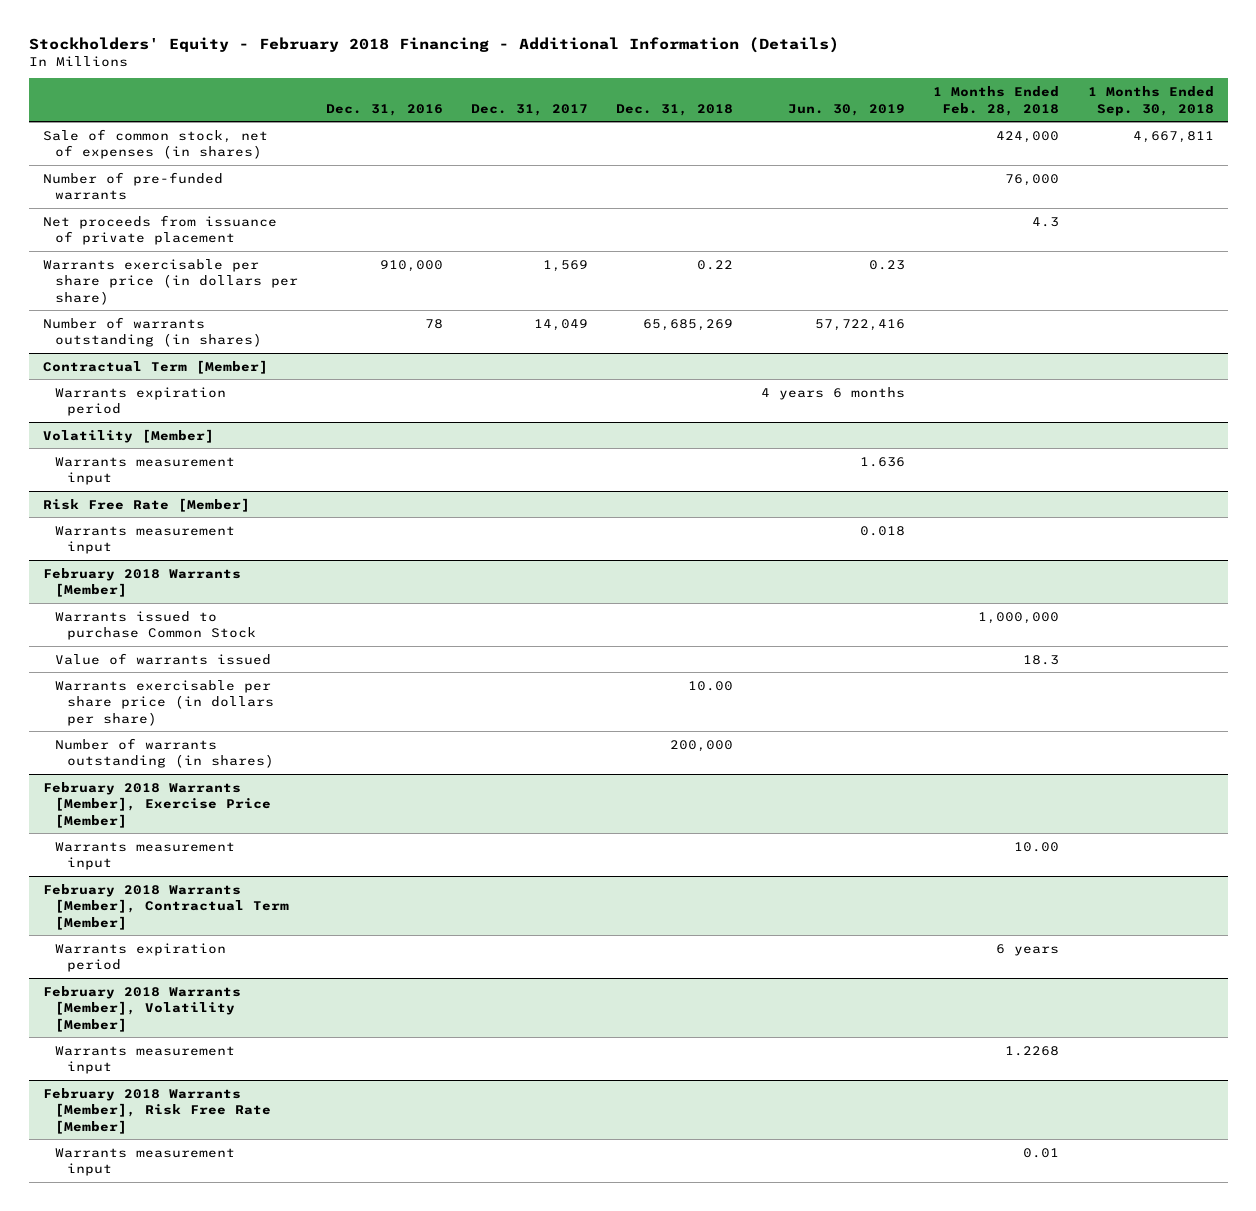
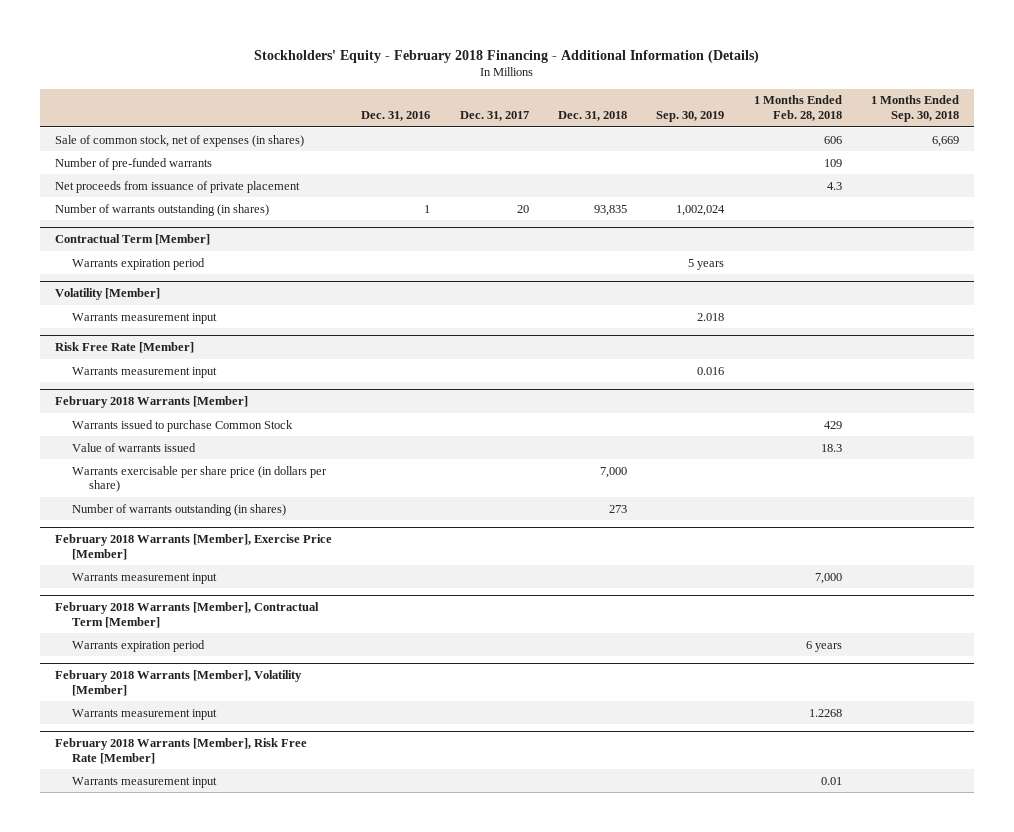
[788,103,906,116] Jun. 30, 2019 -> none
none -> [656,111,725,123] Sep. 30, 2019
[996,130,1060,143] 424,000 -> [823,135,842,144] 606
[1132,130,1214,143] 4,667,811 -> [931,135,959,147] 6,669
[1005,173,1060,186] 76,000 -> [823,158,842,167] 109
[42,258,299,305] Warrants exercisable per share price (in dollars per share) -> none
[425,318,444,329] 78 -> [424,204,431,213] 1
[534,318,589,331] 14,049 -> [516,204,529,213] 20
[643,318,734,331] 65,685,269 -> [593,204,627,216] 93,835
[978,611,1060,624] 1,000,000 -> [823,420,842,429] 429
[688,680,734,691] 10.00 -> [599,466,627,478] 7,000
[670,739,734,752] 200,000 -> [608,504,627,513] 273
[1014,841,1060,852] 10.00 -> [814,572,842,584] 7,000

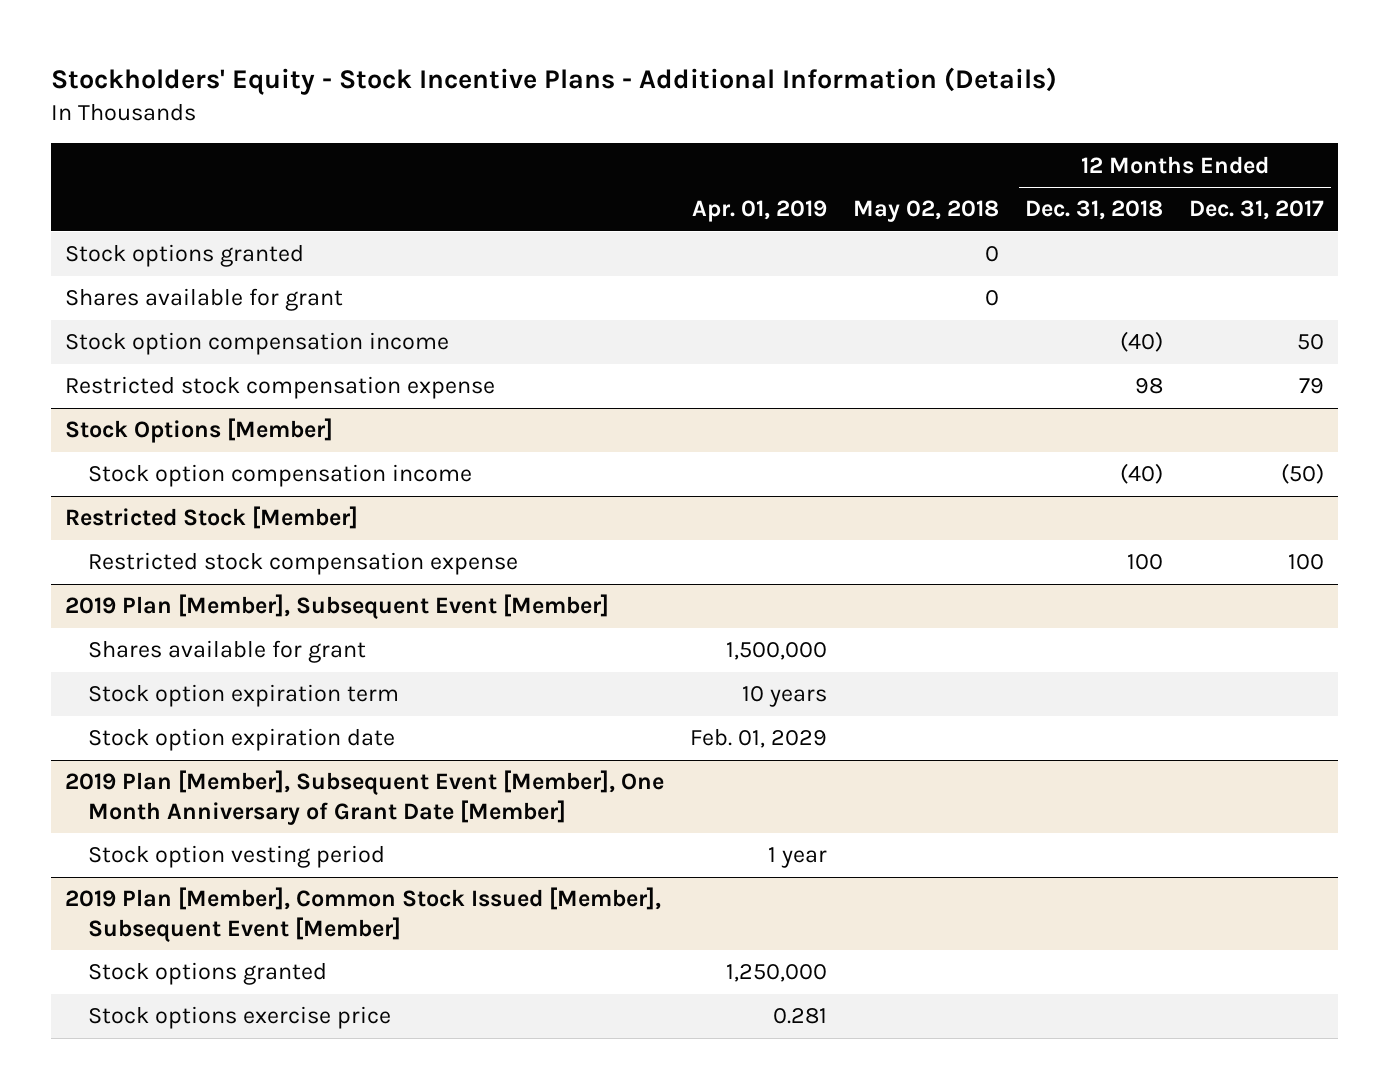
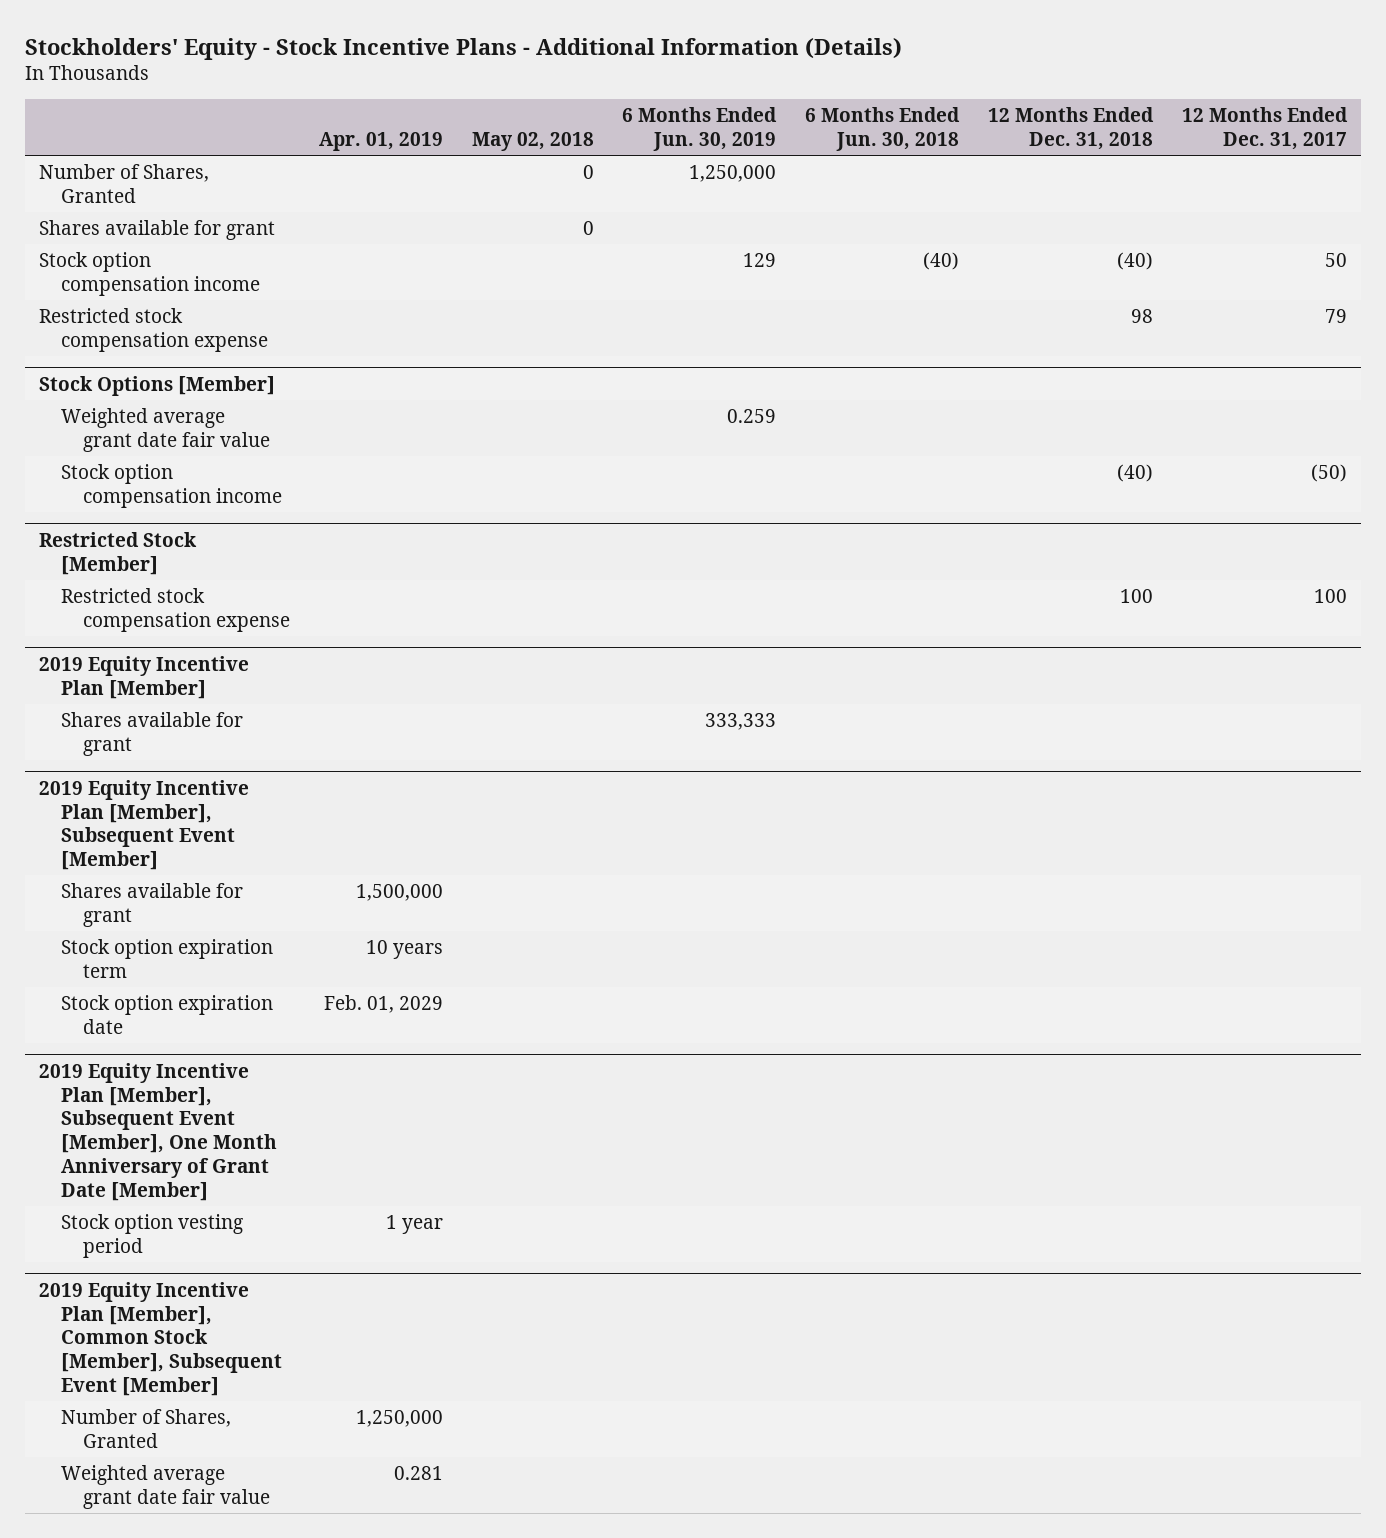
none -> [622,107,778,152] 6 Months Ended Jun. 30, 2019
none -> [805,107,961,152] 6 Months Ended Jun. 30, 2018
[64,244,304,268] Stock options granted -> [39,163,210,203] Number of Shares, Granted
none -> [61,407,271,452] Weighted average grant date fair value
none -> [39,655,250,699] 2019 Equity Incentive Plan [Member]
none -> [61,711,244,756] Shares available for grant
[64,594,609,620] 2019 Plan [Member], Subsequent Event [Member] -> [39,779,250,871] 2019 Equity Incentive Plan [Member], Subsequent Event [Member]
[64,770,664,825] 2019 Plan [Member], Subsequent Event [Member], One Month Anniversary of Grant Date [Member] -> [39,1062,278,1201] 2019 Equity Incentive Plan [Member], Subsequent Event [Member], One Month Anniversary of Grant Date [Member]
[64,887,661,942] 2019 Plan [Member], Common Stock Issued [Member], Subsequent Event [Member] -> [39,1281,283,1396] 2019 Equity Incentive Plan [Member], Common Stock [Member], Subsequent Event [Member]
[87,962,327,986] Stock options granted -> [61,1408,232,1448] Number of Shares, Granted
[87,1006,391,1030] Stock options exercise price -> [61,1464,271,1509] Weighted average grant date fair value

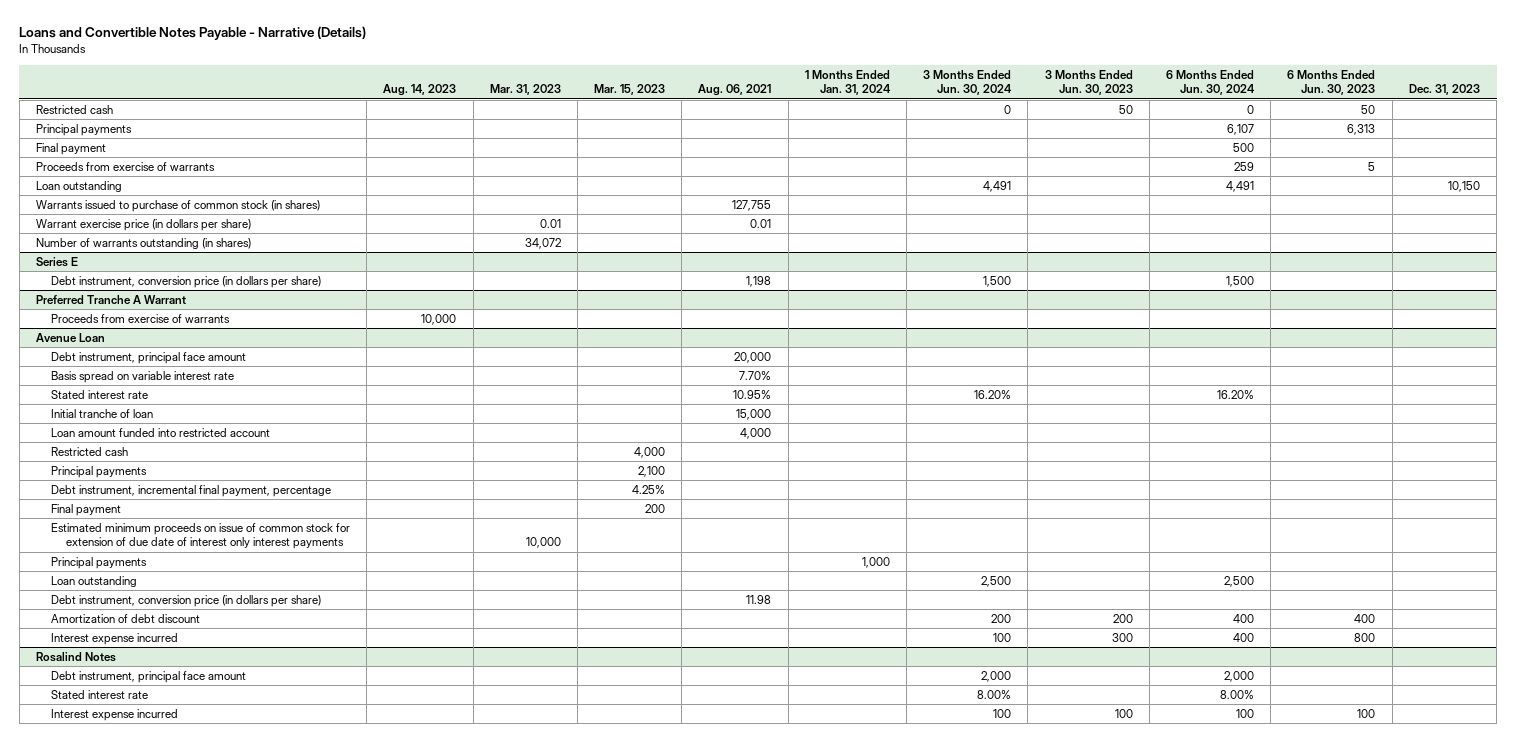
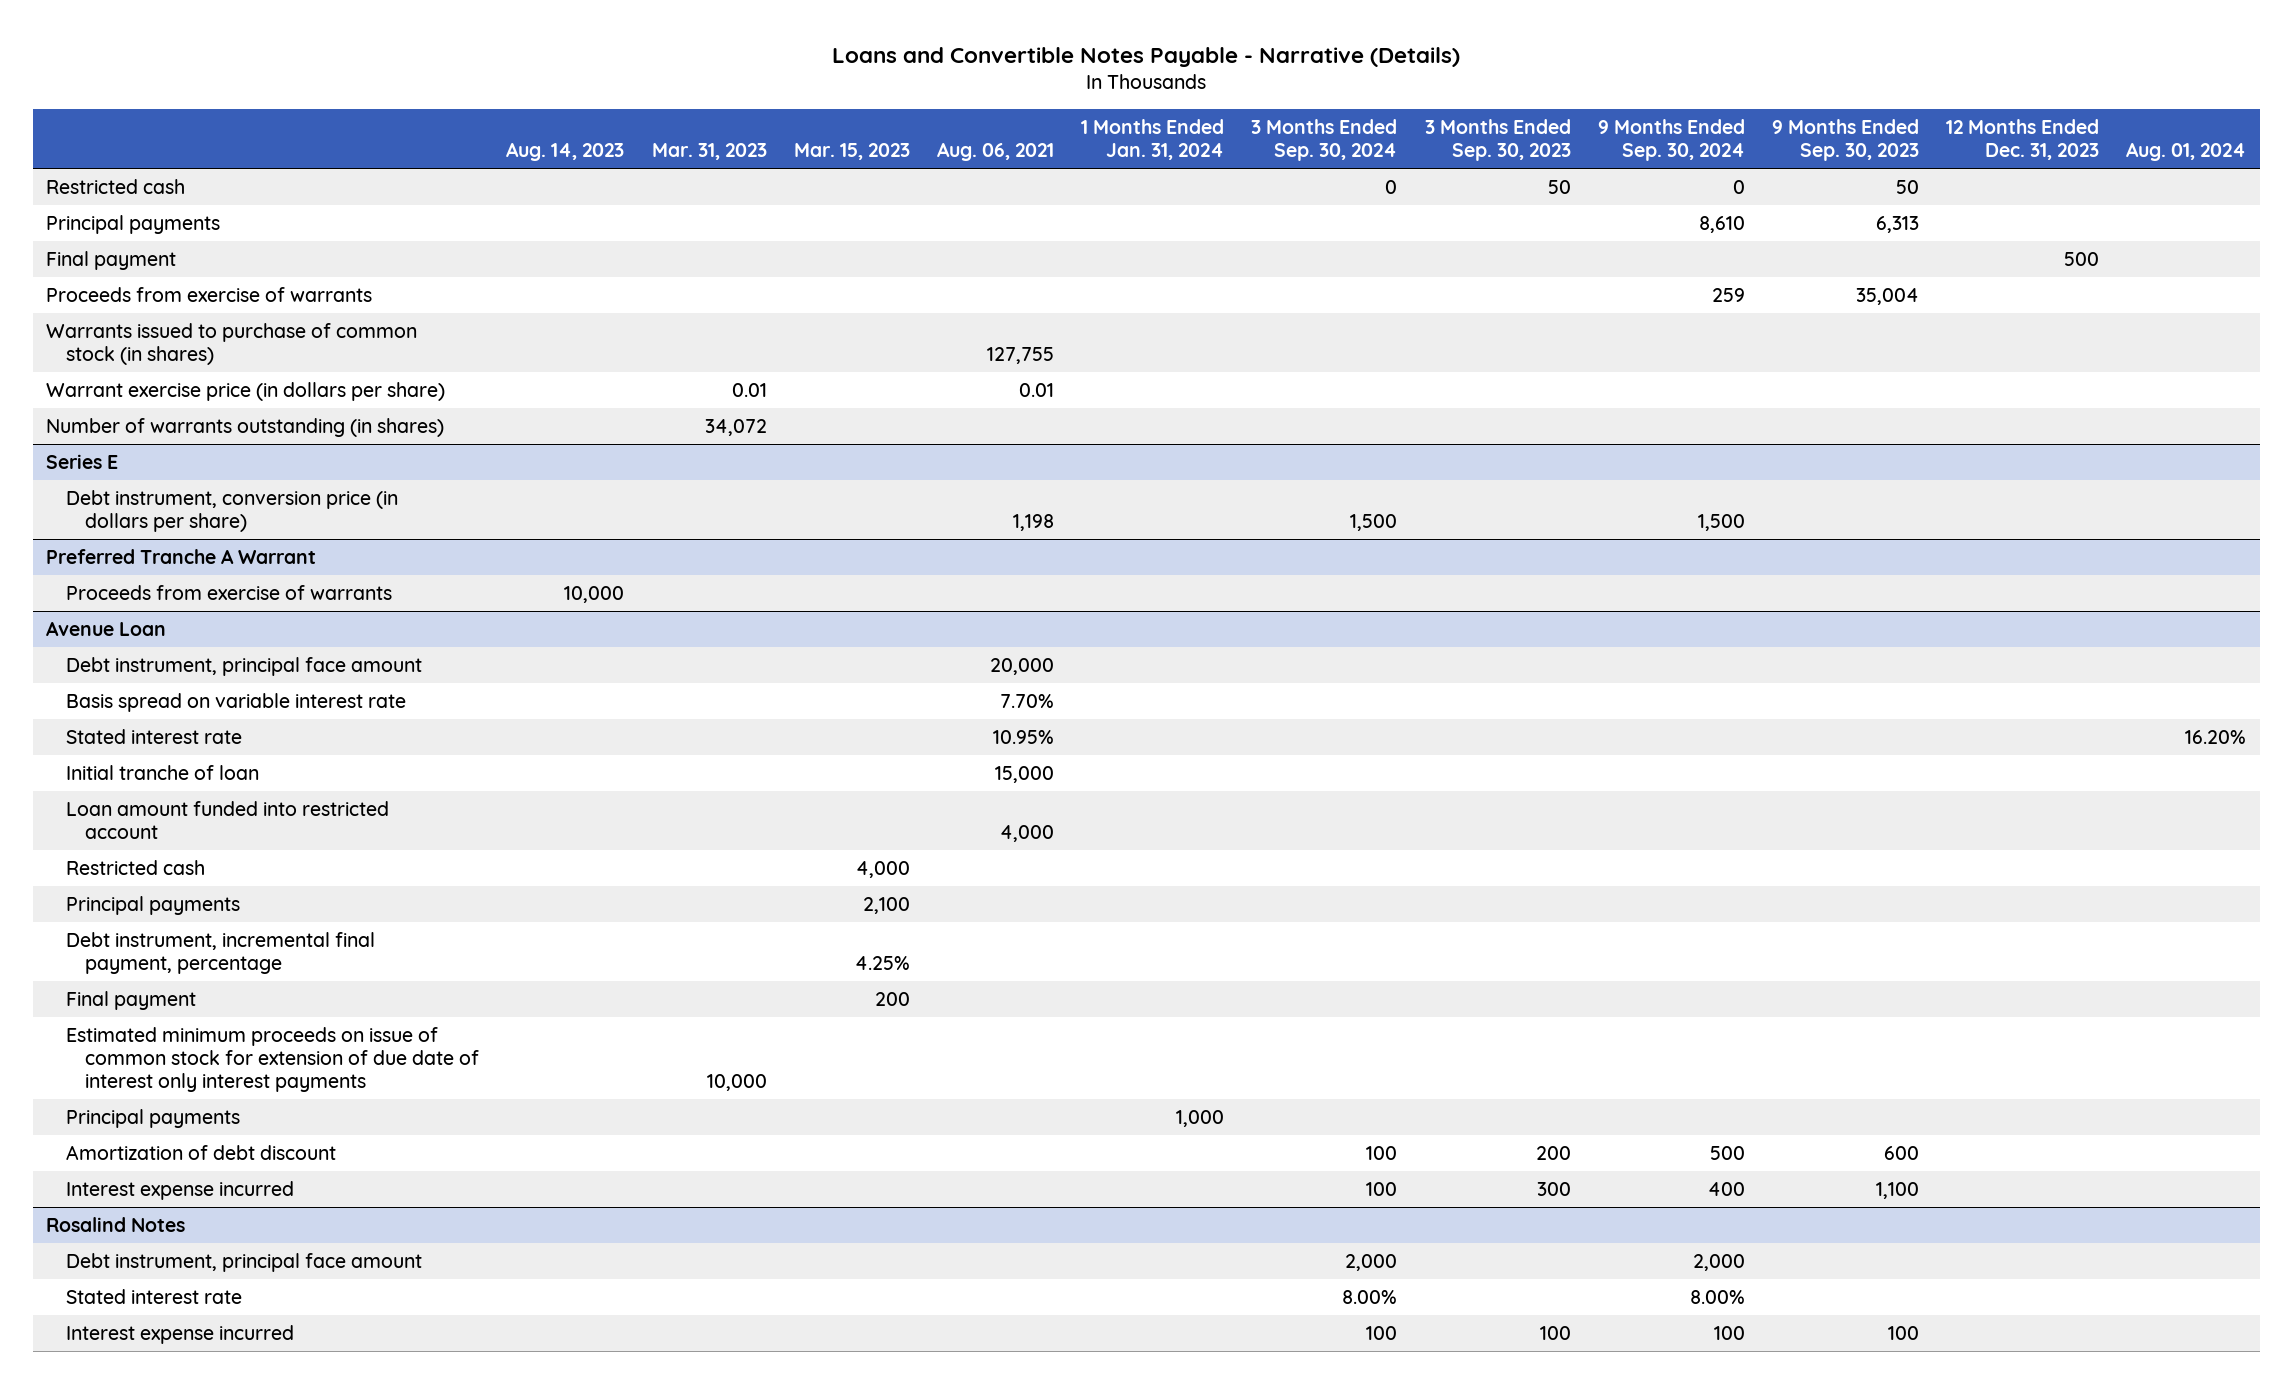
[923,69,1013,96] 3 Months Ended Jun. 30, 2024 -> none
[1044,69,1133,96] 3 Months Ended Jun. 30, 2023 -> none
[1166,69,1256,96] 6 Months Ended Jun. 30, 2024 -> none
[1287,69,1376,96] 6 Months Ended Jun. 30, 2023 -> none
[1408,84,1480,96] Dec. 31, 2023 -> none
none -> [1251,119,1398,162] 3 Months Ended Sep. 30, 2024
none -> [1424,119,1571,162] 3 Months Ended Sep. 30, 2023
none -> [1597,119,1745,162] 9 Months Ended Sep. 30, 2024
none -> [1772,119,1920,162] 9 Months Ended Sep. 30, 2023
none -> [1946,119,2100,161] 12 Months Ended Dec. 31, 2023
none -> [2126,142,2247,162] Aug. 01, 2024
[36,180,123,192] Loan outstanding -> none
[50,575,137,587] Loan outstanding -> none
[50,594,321,607] Debt instrument, conversion price (in dollars per share) -> none

